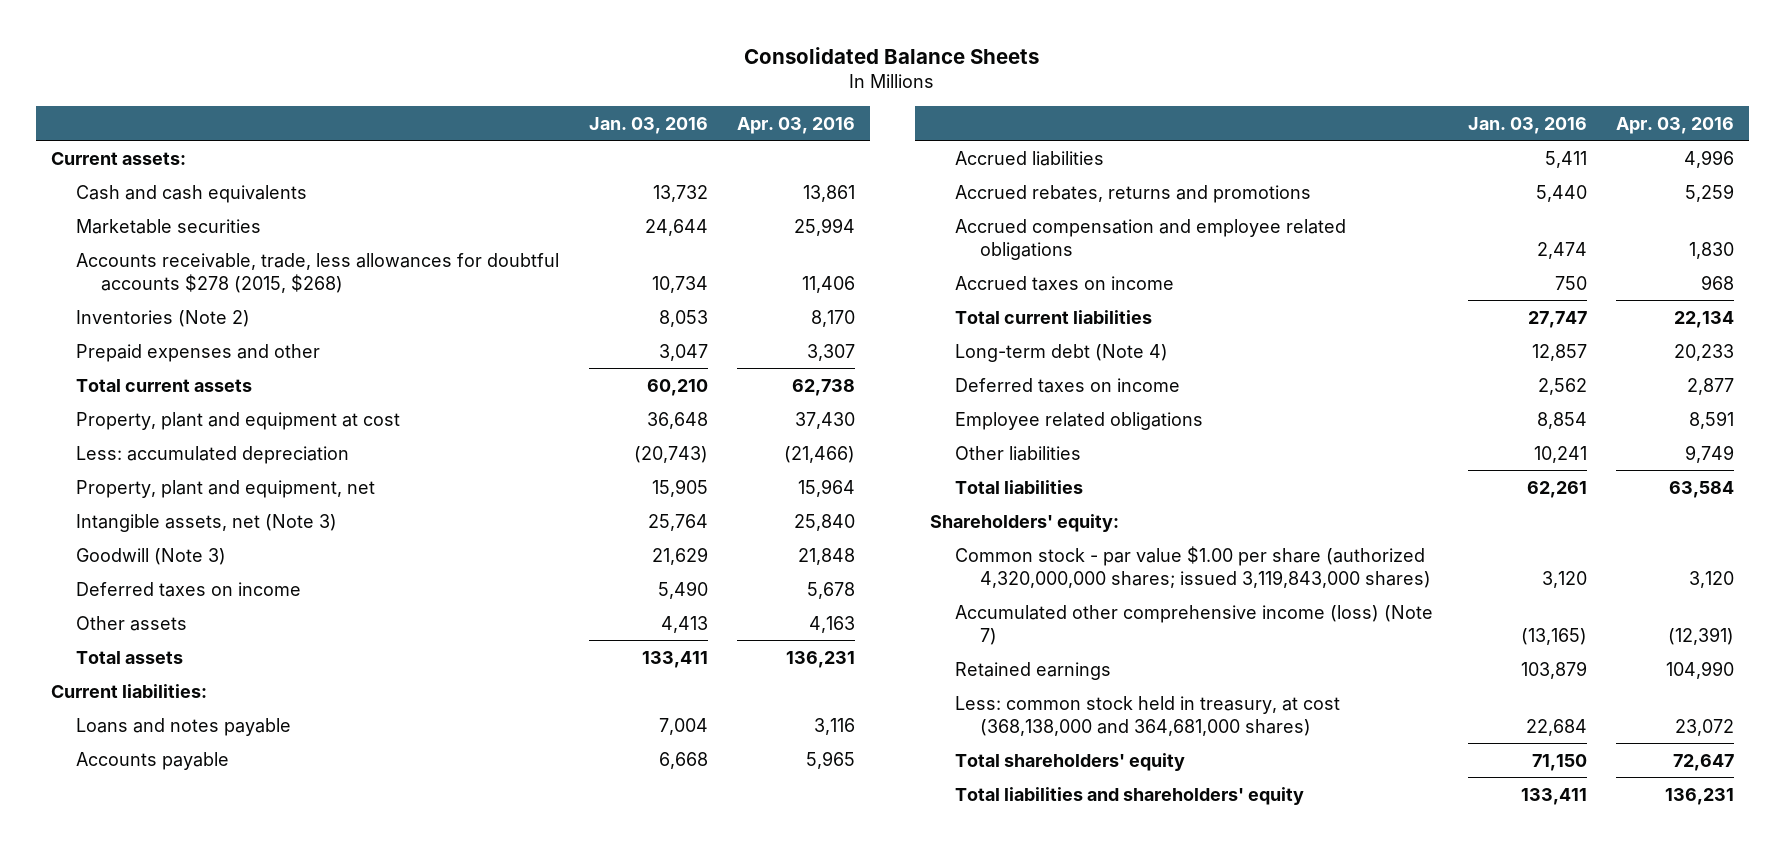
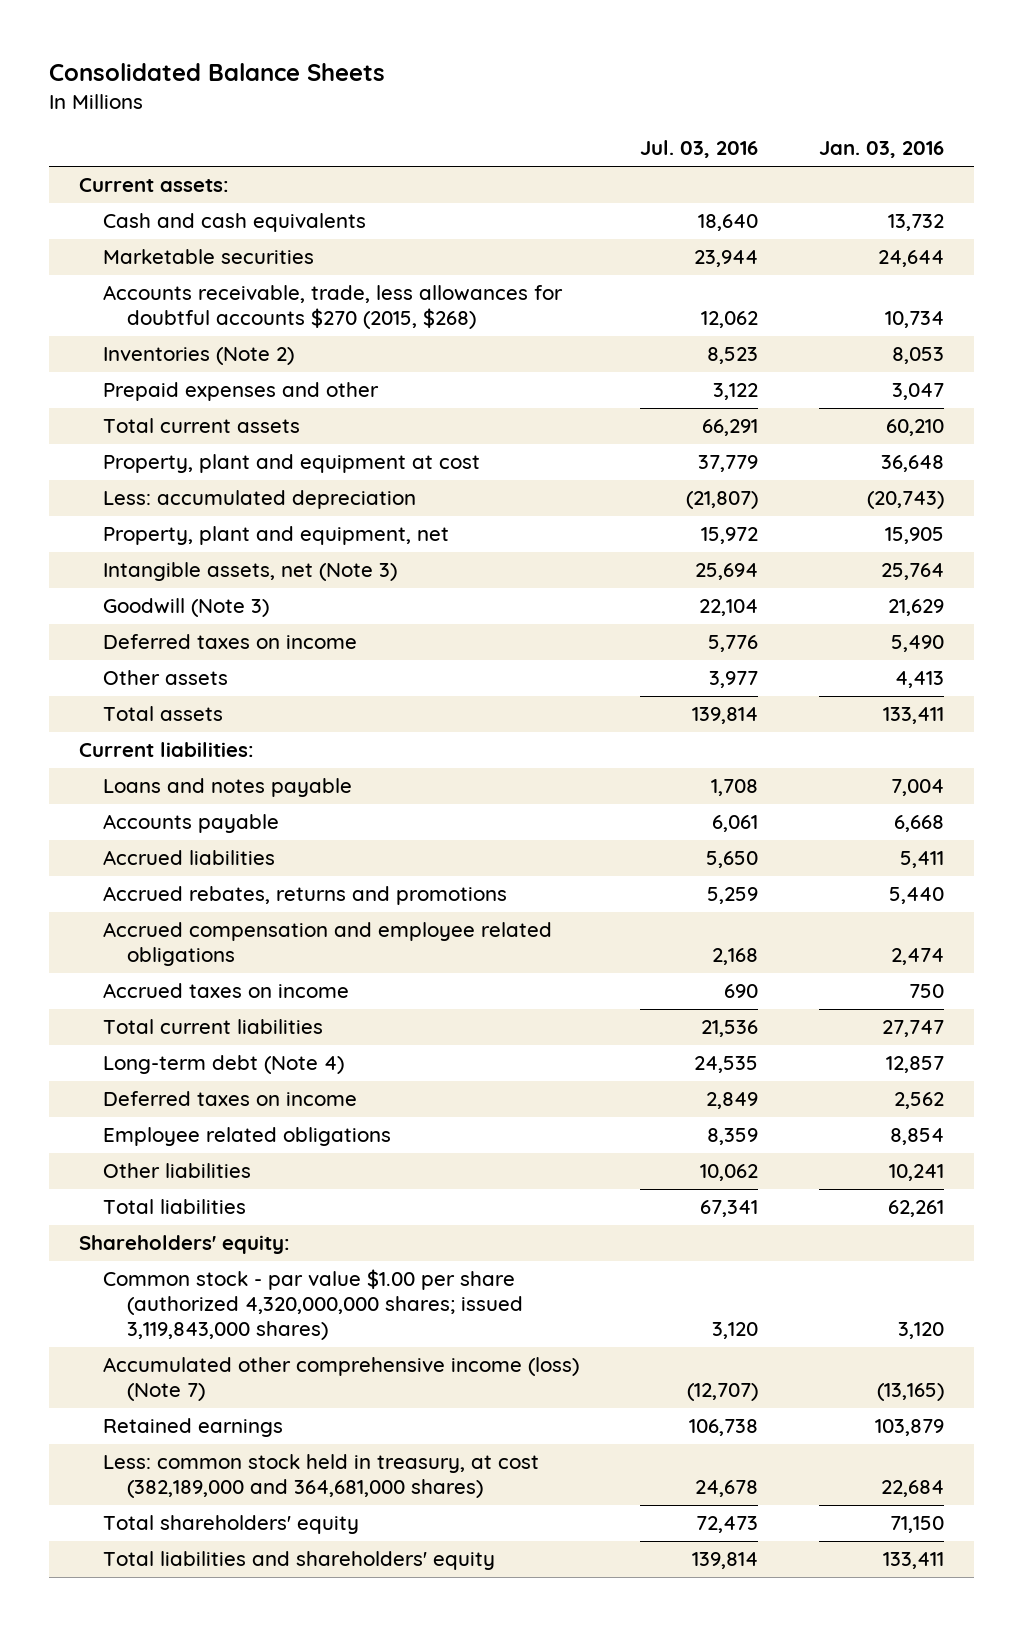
[737,116,856,134] Apr. 03, 2016 -> none
none -> [640,140,759,159] Jul. 03, 2016
[76,252,560,293] Accounts receivable, trade, less allowances for doubtful accounts $278 (2015, $268) -> [103,285,564,330] Accounts receivable, trade, less allowances for doubtful accounts $270 (2015, $268)
[954,695,1340,736] Less: common stock held in treasury, at cost (368,138,000 and 364,681,000 shares) -> [103,1454,540,1499] Less: common stock held in treasury, at cost (382,189,000 and 364,681,000 shares)

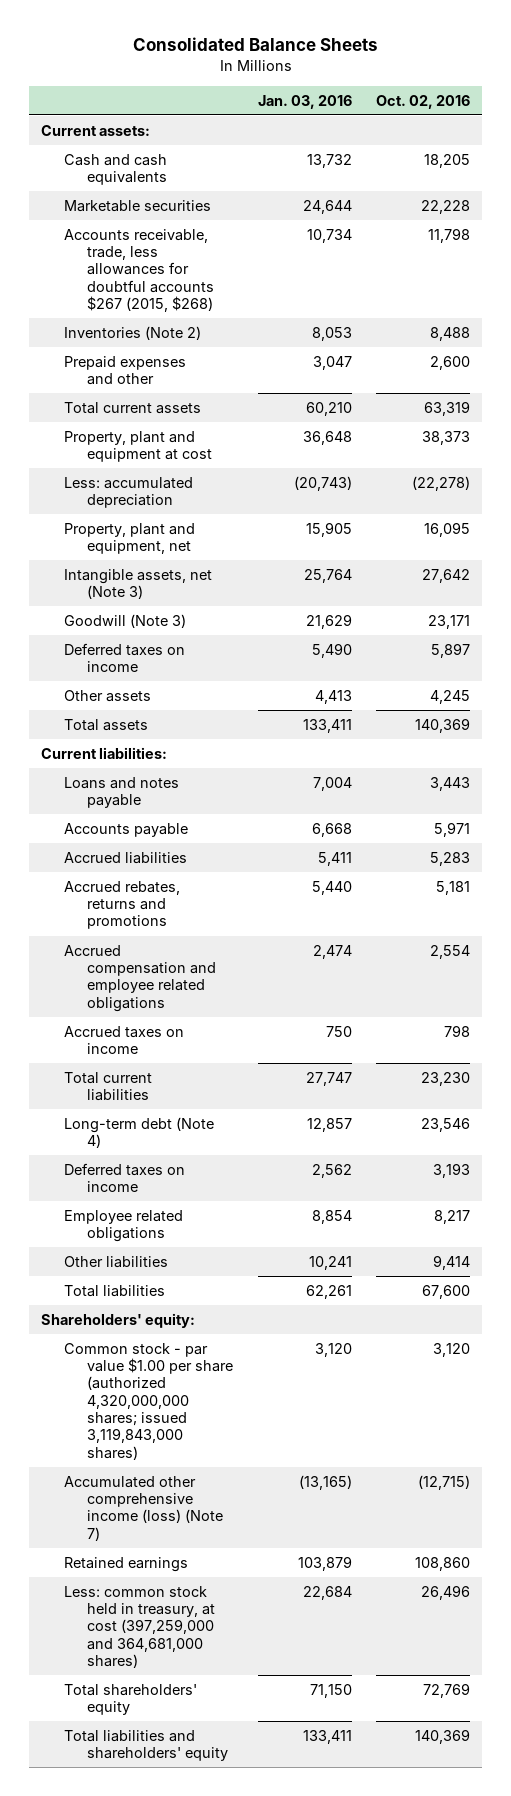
[640,140,759,159] Jul. 03, 2016 -> none
none -> [376,94,471,109] Oct. 02, 2016
[103,285,564,330] Accounts receivable, trade, less allowances for doubtful accounts $270 (2015, $268) -> [64,228,215,313] Accounts receivable, trade, less allowances for doubtful accounts $267 (2015, $268)
[103,1454,540,1499] Less: common stock held in treasury, at cost (382,189,000 and 364,681,000 shares) -> [64,1585,216,1669] Less: common stock held in treasury, at cost (397,259,000 and 364,681,000 shares)

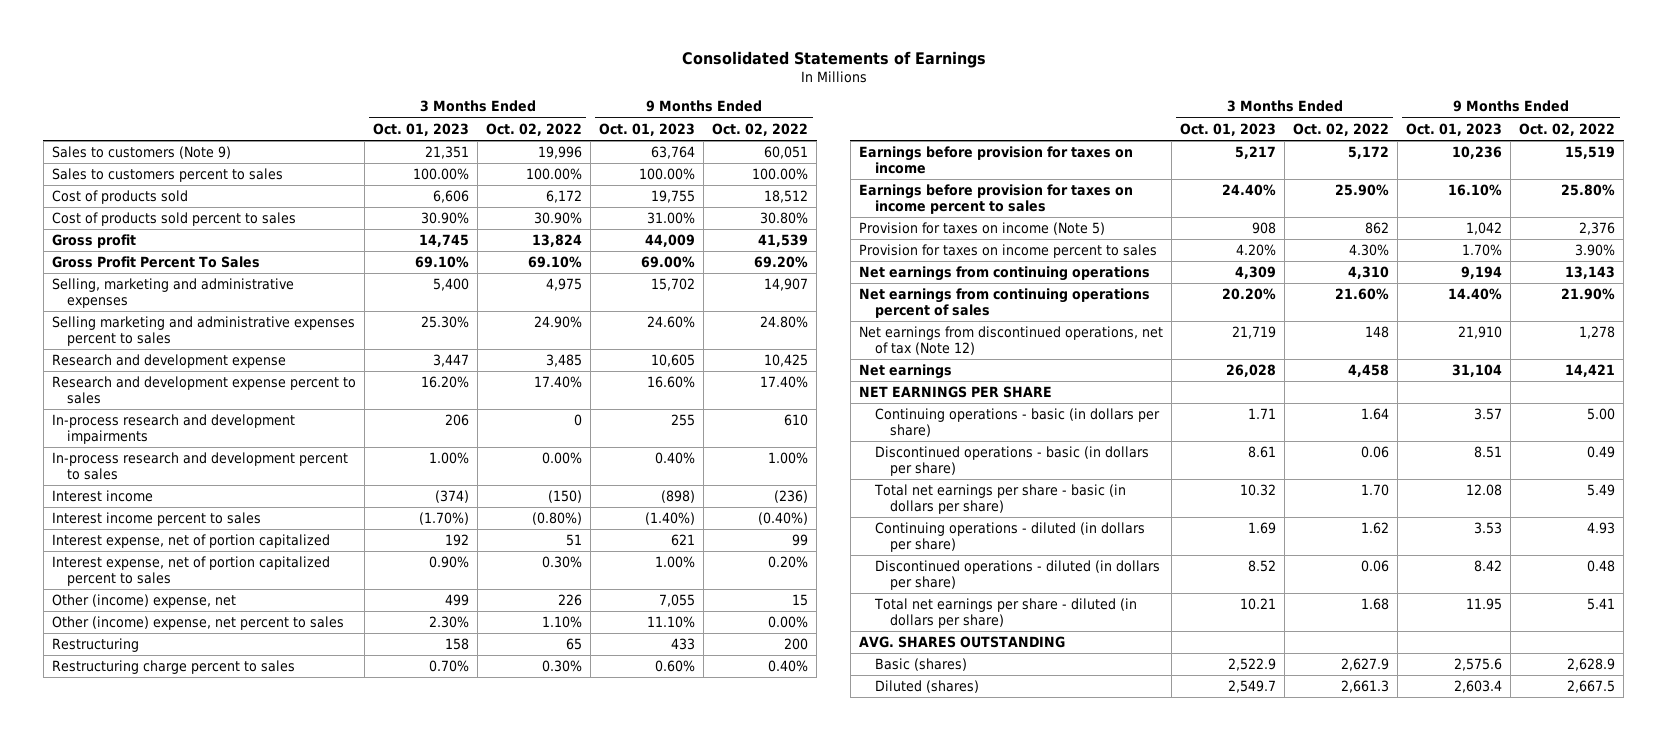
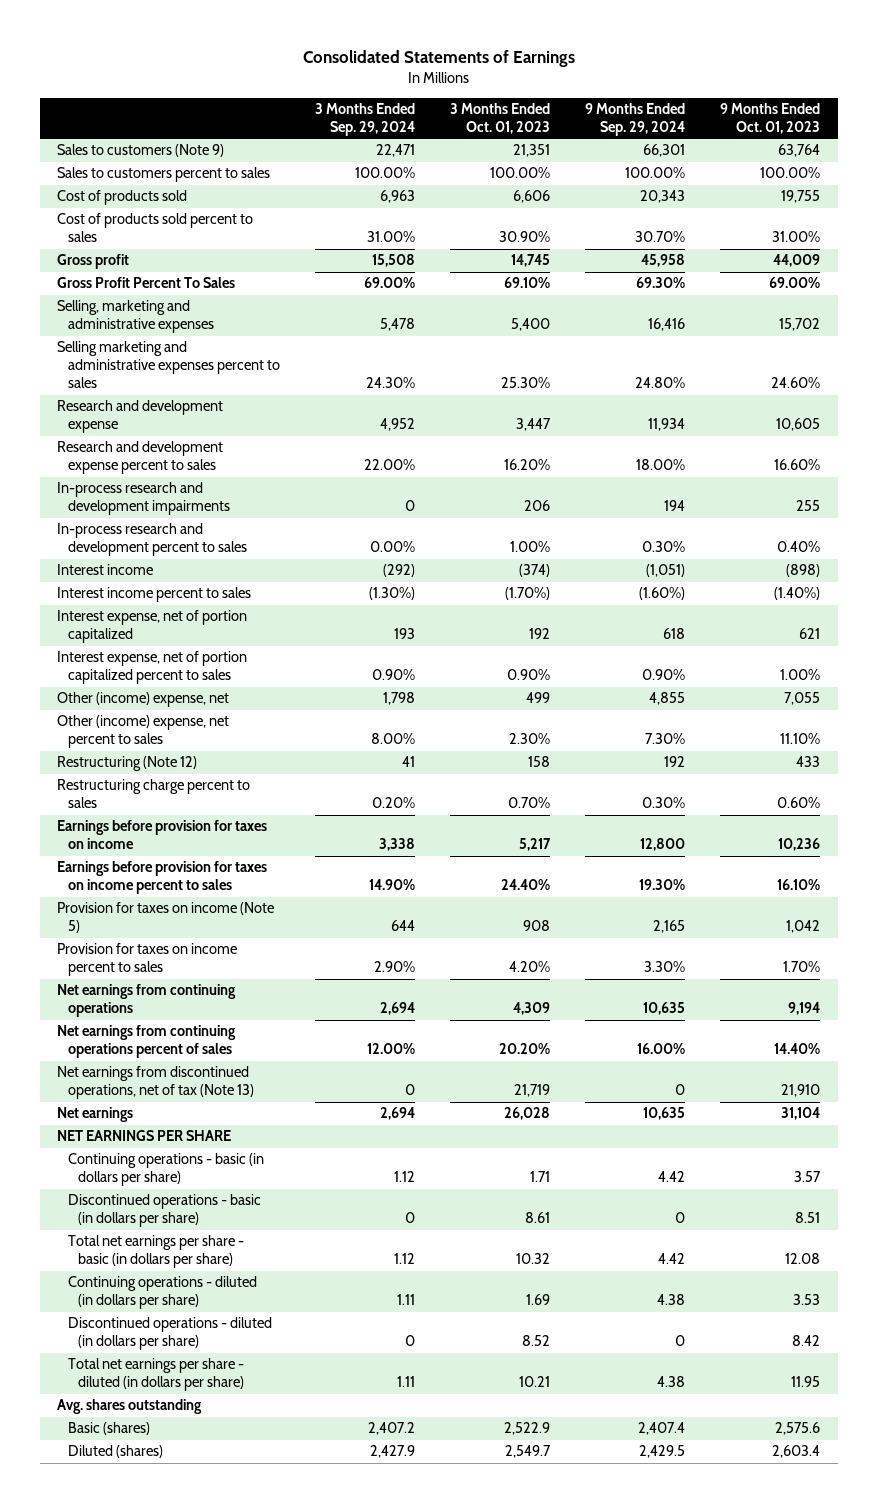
[486,122,583,136] Oct. 02, 2022 -> none
[712,122,809,136] Oct. 02, 2022 -> none
none -> [315,102,416,136] 3 Months Ended Sep. 29, 2024
none -> [585,102,686,136] 9 Months Ended Sep. 29, 2024
[51,638,139,653] Restructuring -> [57,756,198,772] Restructuring (Note 12)
[858,326,1163,355] Net earnings from discontinued operations, net of tax (Note 12) -> [57,1066,254,1100] Net earnings from discontinued operations, net of tax (Note 13)
[858,636,1065,649] AVG. SHARES OUTSTANDING -> [57,1399,203,1415] Avg. shares outstanding

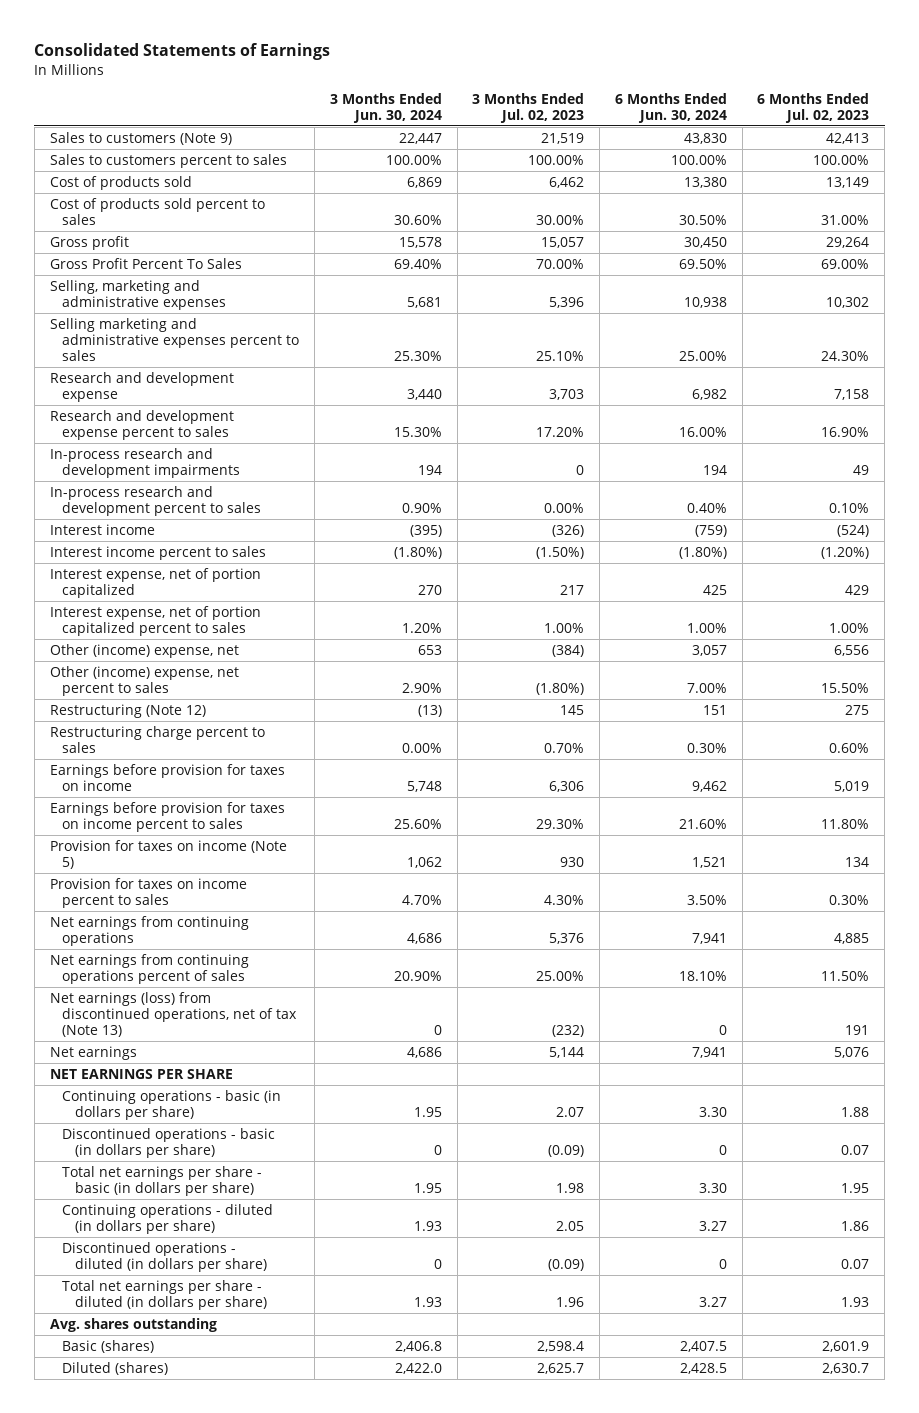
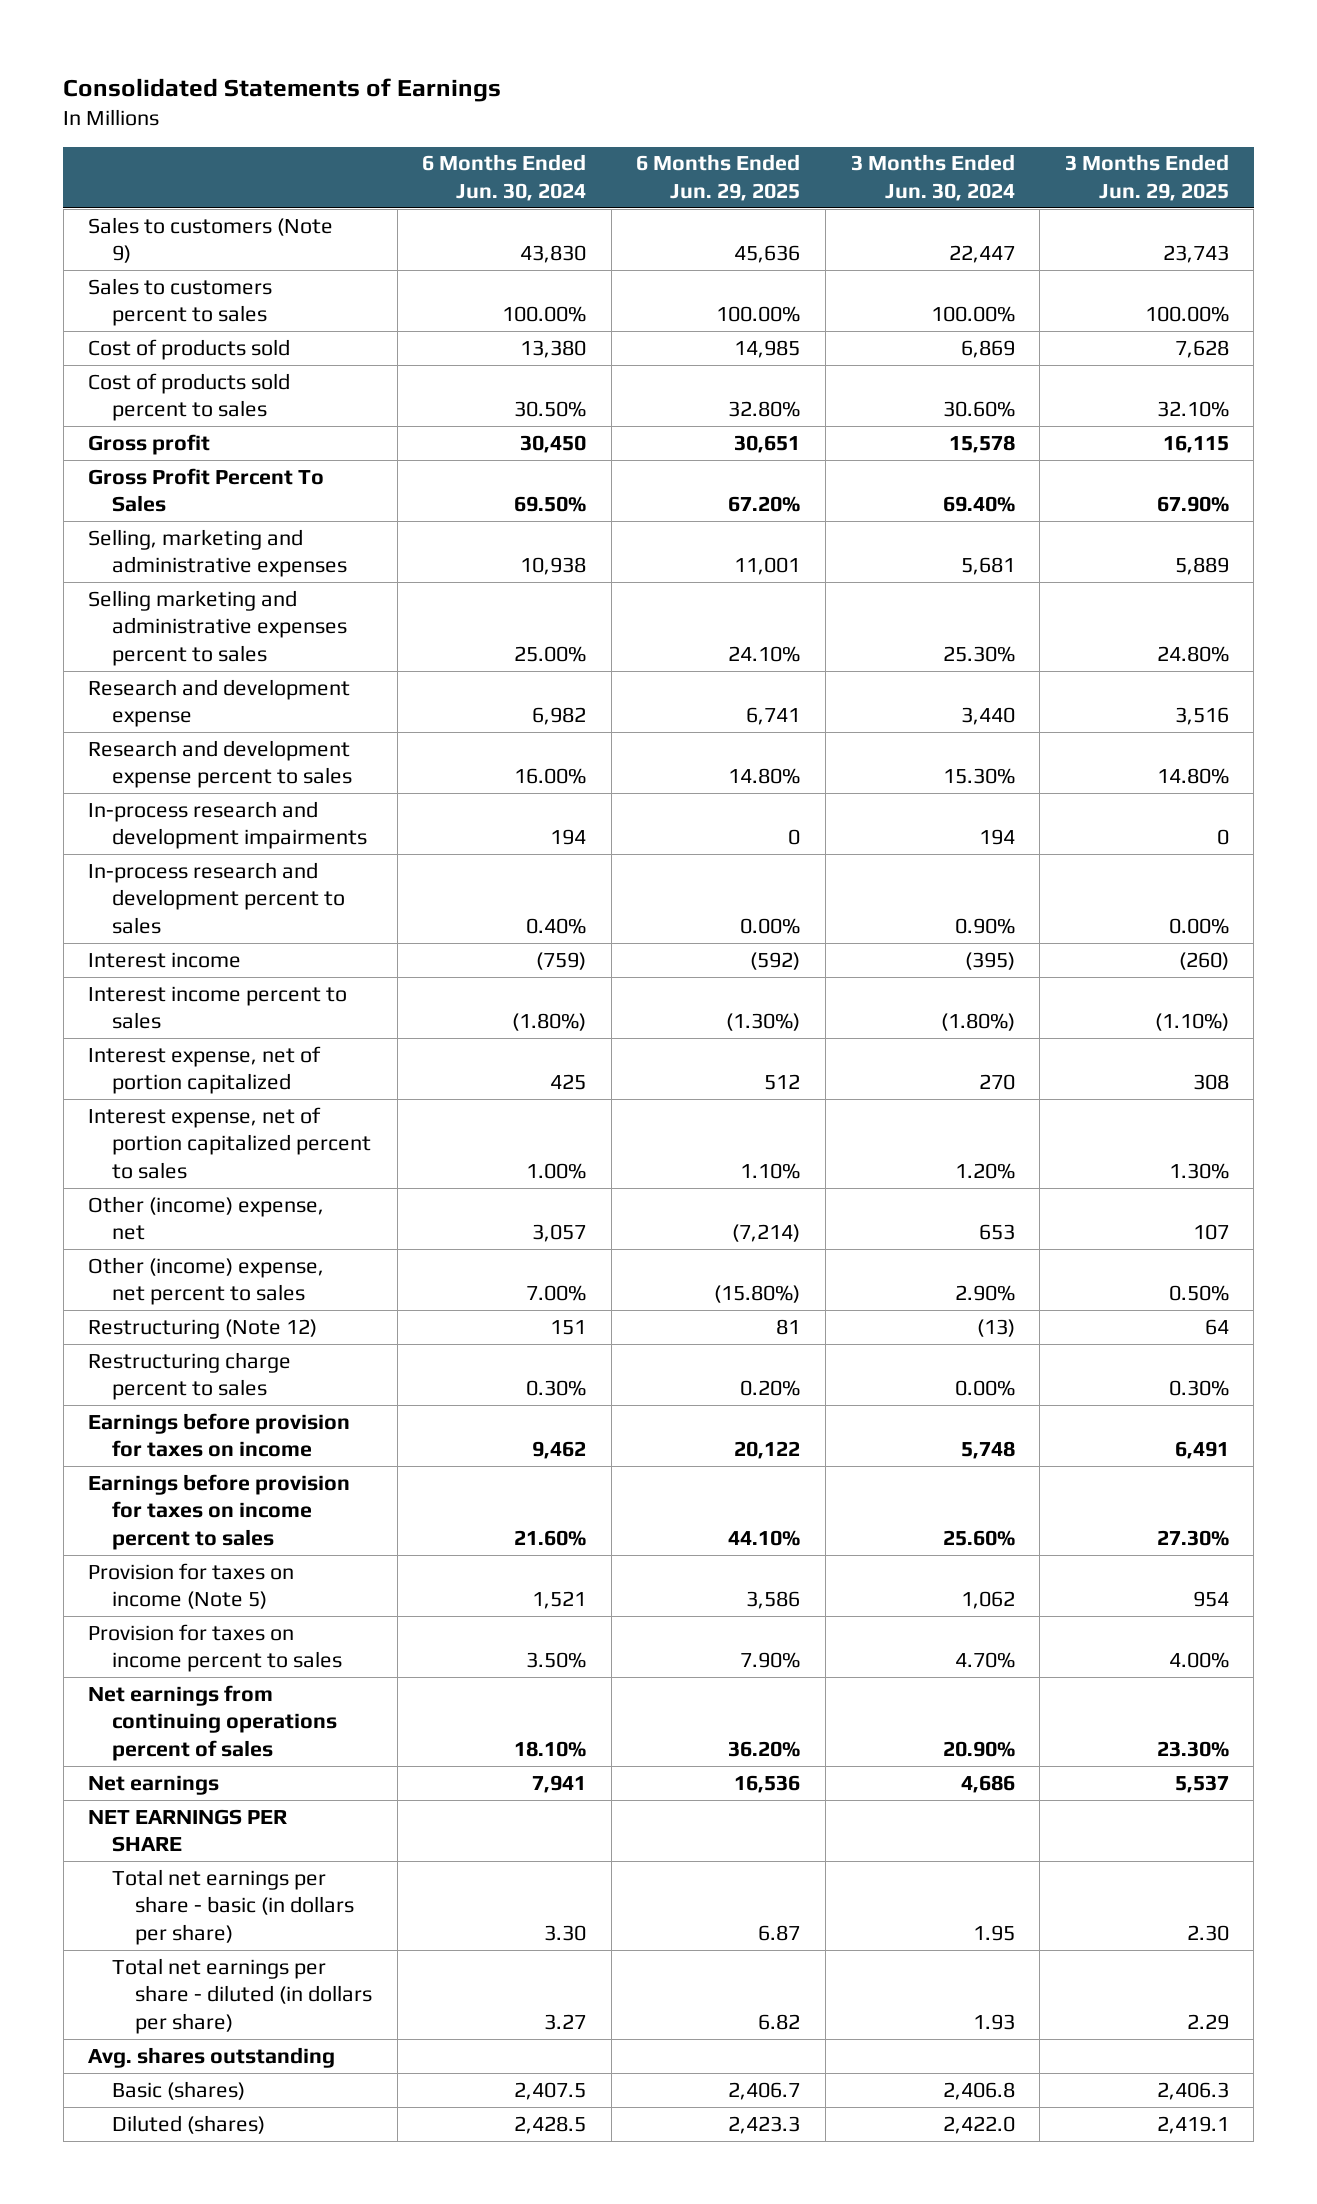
[472,92,585,124] 3 Months Ended Jul. 02, 2023 -> none
[757,92,870,124] 6 Months Ended Jul. 02, 2023 -> none
none -> [636,154,801,201] 6 Months Ended Jun. 29, 2025
none -> [1064,154,1229,201] 3 Months Ended Jun. 29, 2025
[49,915,249,946] Net earnings from continuing operations -> none
[49,991,298,1038] Net earnings (loss) from discontinued operations, net of tax (Note 13) -> none
[62,1089,282,1120] Continuing operations - basic (in dollars per share) -> none
[62,1127,276,1158] Discontinued operations - basic (in dollars per share) -> none
[62,1203,274,1234] Continuing operations - diluted (in dollars per share) -> none
[62,1241,267,1272] Discontinued operations - diluted (in dollars per share) -> none

